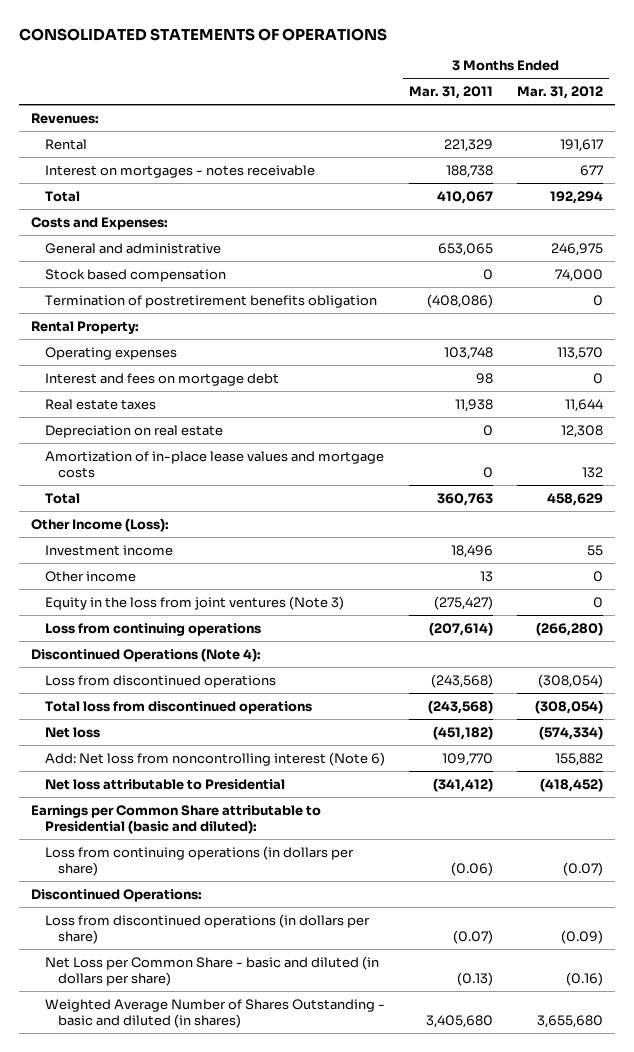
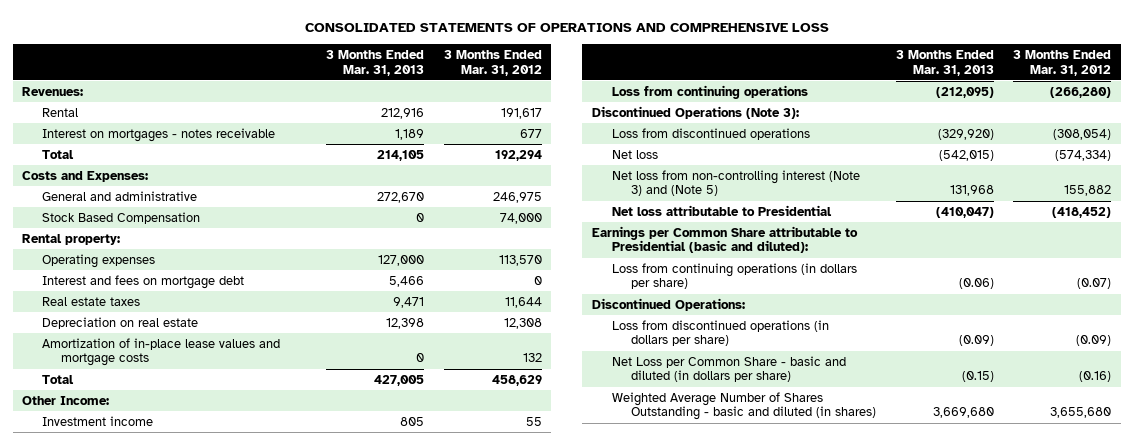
[19,27,388,41] CONSOLIDATED STATEMENTS OF OPERATIONS -> [304,22,829,32] CONSOLIDATED STATEMENTS OF OPERATIONS AND COMPREHENSIVE LOSS
[408,85,493,99] Mar. 31, 2011 -> none
none -> [325,49,424,76] 3 Months Ended Mar. 31, 2013
[44,294,377,308] Termination of postretirement benefits obligation -> none
[44,268,226,282] Stock based compensation -> [41,211,200,224] Stock Based Compensation
[31,320,140,334] Rental Property: -> [22,233,121,245] Rental property:
[31,517,170,532] Other Income (Loss): -> [22,395,110,405] Other Income:
[44,570,136,582] Other income -> none
[44,595,344,610] Equity in the loss from joint ventures (Note 3) -> none
[31,647,262,662] Discontinued Operations (Note 4): -> [592,105,800,119] Discontinued Operations (Note 3):
[44,700,312,714] Total loss from discontinued operations -> none
[44,751,385,766] Add: Net loss from noncontrolling interest (Note 6) -> [611,169,860,197] Net loss from non-controlling interest (Note 3) and (Note 5)

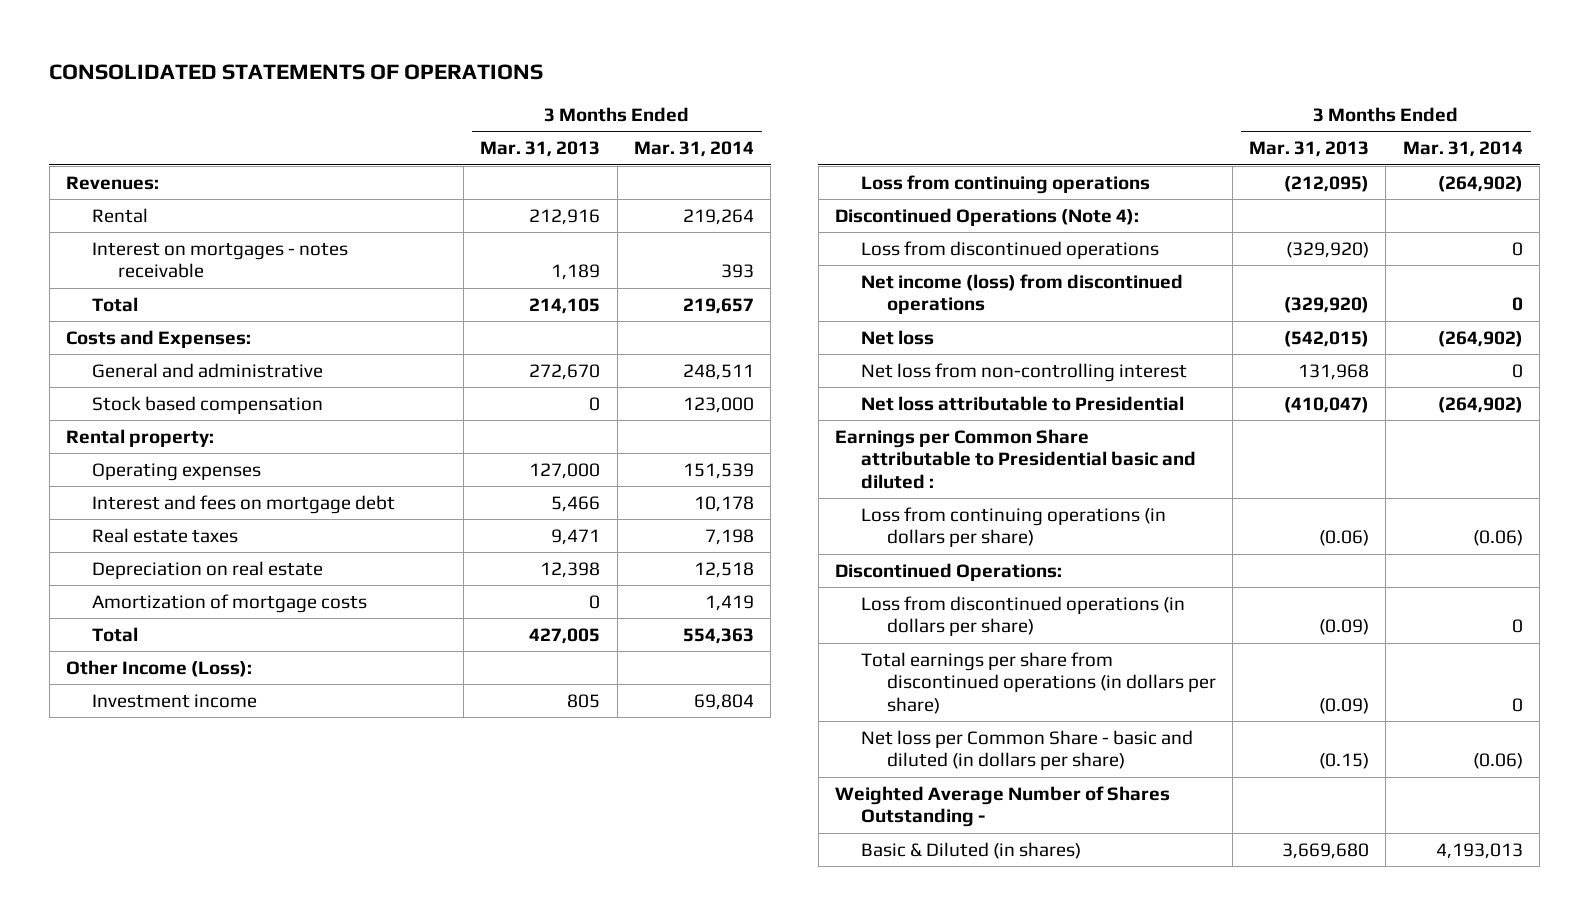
[304,22,829,32] CONSOLIDATED STATEMENTS OF OPERATIONS AND COMPREHENSIVE LOSS -> [49,63,544,80] CONSOLIDATED STATEMENTS OF OPERATIONS
[443,49,542,76] 3 Months Ended Mar. 31, 2012 -> none
none -> [633,141,754,158] Mar. 31, 2014
[41,211,200,224] Stock Based Compensation -> [92,395,324,414] Stock based compensation
[41,337,280,367] Amortization of in-place lease values and mortgage costs -> [92,593,368,613] Amortization of mortgage costs
[22,395,110,405] Other Income: -> [66,659,253,677] Other Income (Loss):
[592,105,800,119] Discontinued Operations (Note 3): -> [835,207,1140,226] Discontinued Operations (Note 4):
none -> [860,273,1183,315] Net income (loss) from discontinued operations
[611,169,860,197] Net loss from non-controlling interest (Note 3) and (Note 5) -> [860,362,1187,382] Net loss from non-controlling interest
[592,225,859,254] Earnings per Common Share attributable to Presidential (basic and diluted): -> [835,428,1196,489] Earnings per Common Share attributable to Presidential basic and diluted :
none -> [860,651,1216,714] Total earnings per share from discontinued operations (in dollars per share)
[611,355,846,383] Net Loss per Common Share - basic and diluted (in dollars per share) -> [860,729,1193,771] Net loss per Common Share - basic and diluted (in dollars per share)
none -> [835,785,1171,828] Weighted Average Number of Shares Outstanding -
[611,391,876,421] Weighted Average Number of Shares Outstanding - basic and diluted (in shares) -> [860,841,1081,859] Basic & Diluted (in shares)

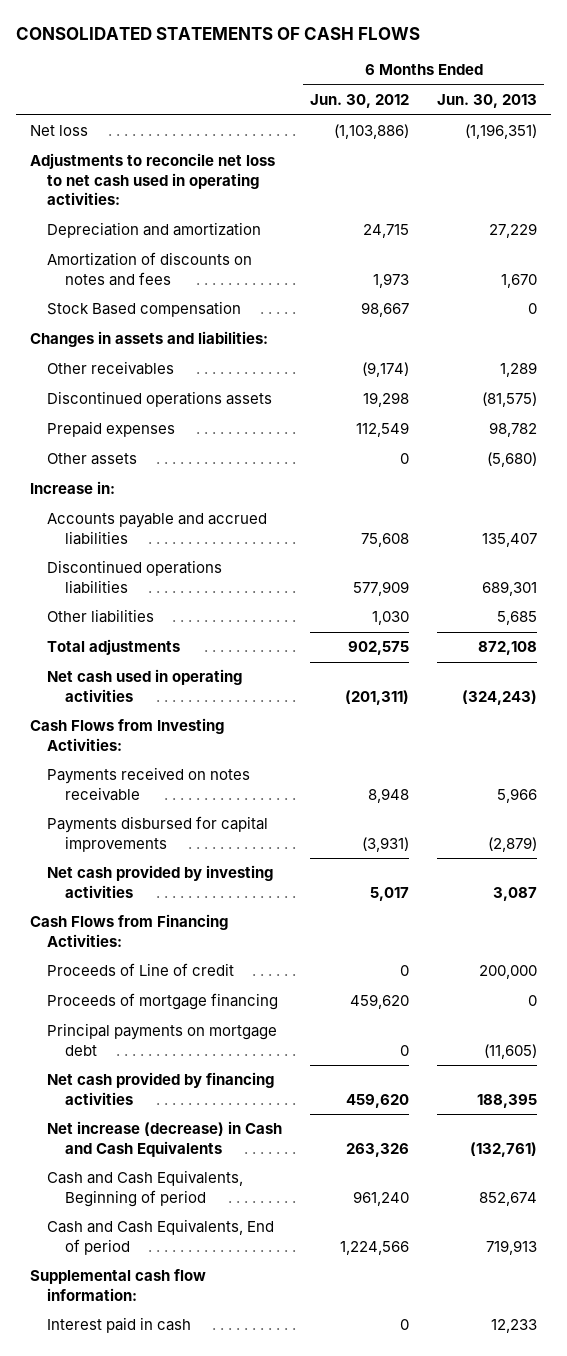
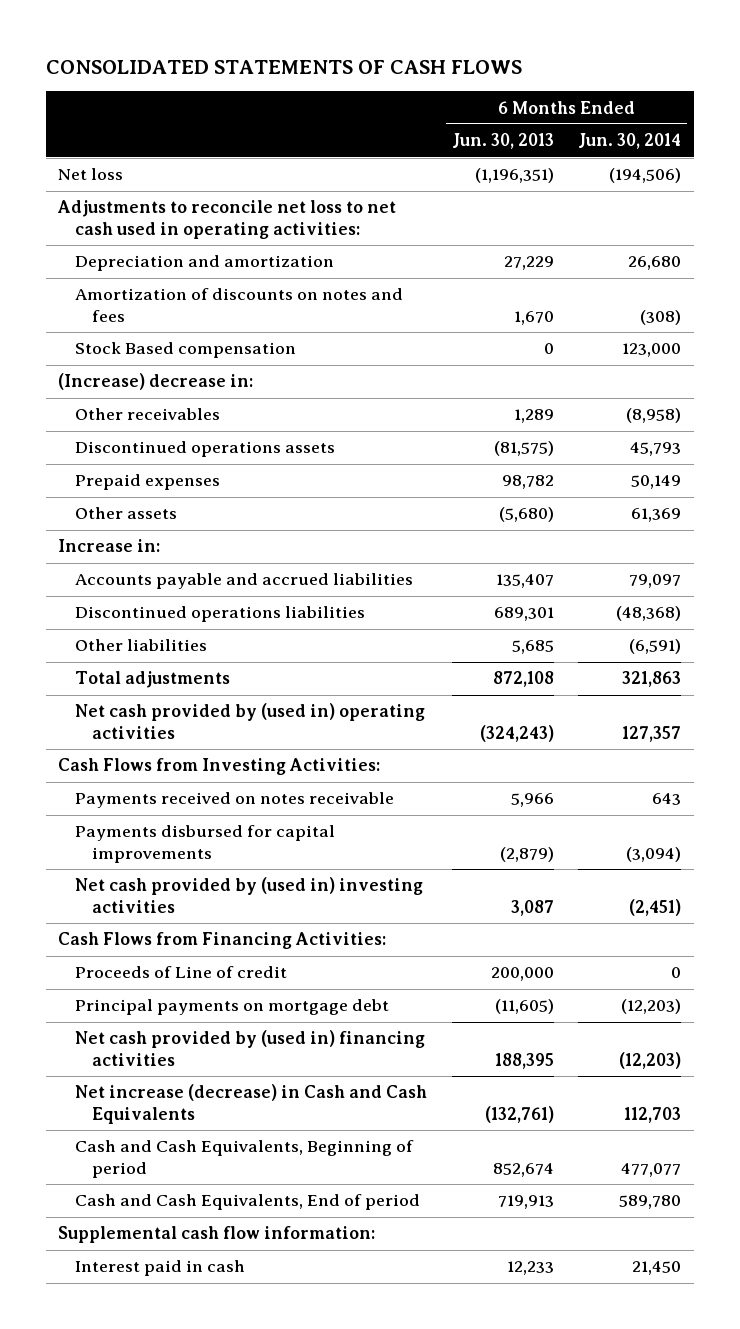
[310,94,410,109] Jun. 30, 2012 -> none
none -> [578,133,682,150] Jun. 30, 2014
[30,331,269,348] Changes in assets and liabilities: -> none
none -> [58,373,254,391] (Increase) decrease in:
[47,669,243,702] Net cash used in operating activities -> [75,703,426,739] Net cash provided by (used in) operating activities
[47,865,274,898] Net cash provided by investing activities -> [75,877,424,913] Net cash provided by (used in) investing activities
[47,993,279,1011] Proceeds of mortgage financing -> none
[47,1072,275,1105] Net cash provided by financing activities -> [75,1030,426,1066] Net cash provided by (used in) financing activities

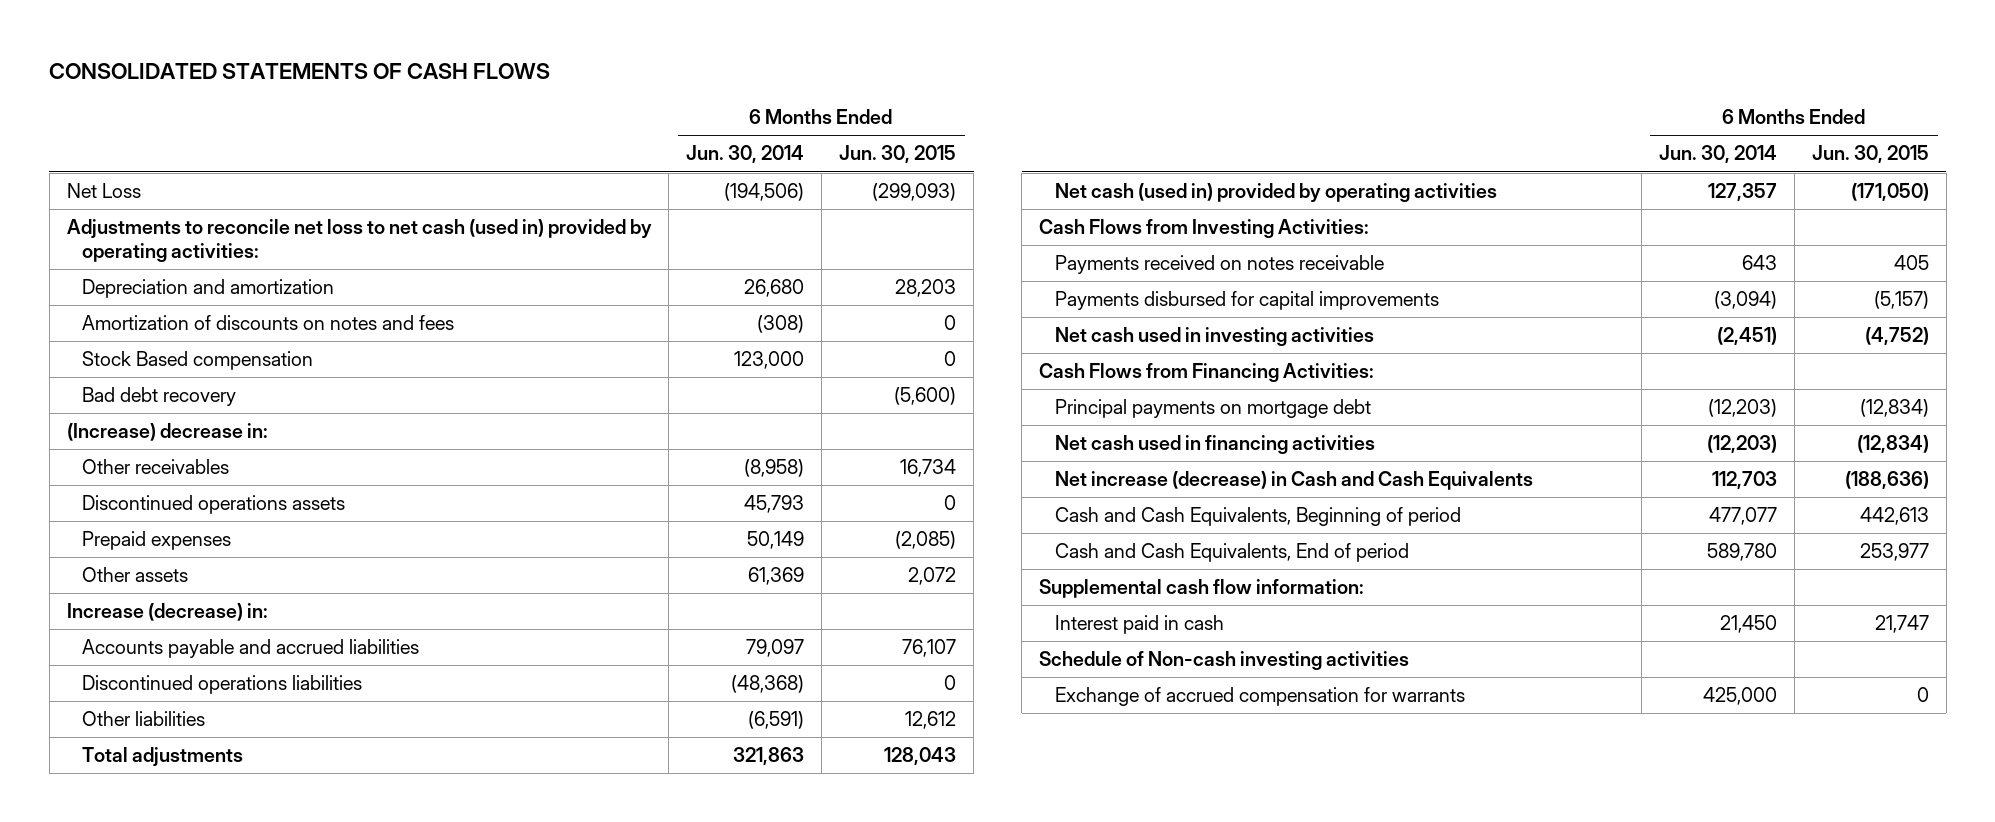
[451,133,554,150] Jun. 30, 2013 -> none
none -> [839,145,957,164] Jun. 30, 2015
[58,168,124,181] Net loss -> [66,183,141,199] Net Loss
[57,200,397,239] Adjustments to reconcile net loss to net cash used in operating activities: -> [66,219,652,262] Adjustments to reconcile net loss to net cash (used in) provided by operating activities:
none -> [81,387,236,407] Bad debt recovery
[58,539,161,553] Increase in: -> [66,603,268,622] Increase (decrease) in:
[75,703,426,739] Net cash provided by (used in) operating activities -> [1054,183,1497,203] Net cash (used in) provided by operating activities
[75,877,424,913] Net cash provided by (used in) investing activities -> [1054,327,1374,347] Net cash used in investing activities
[75,966,288,979] Proceeds of Line of credit -> none
[75,1030,426,1066] Net cash provided by (used in) financing activities -> [1054,435,1375,455] Net cash used in financing activities
none -> [1039,651,1410,671] Schedule of Non-cash investing activities
none -> [1054,687,1465,707] Exchange of accrued compensation for warrants

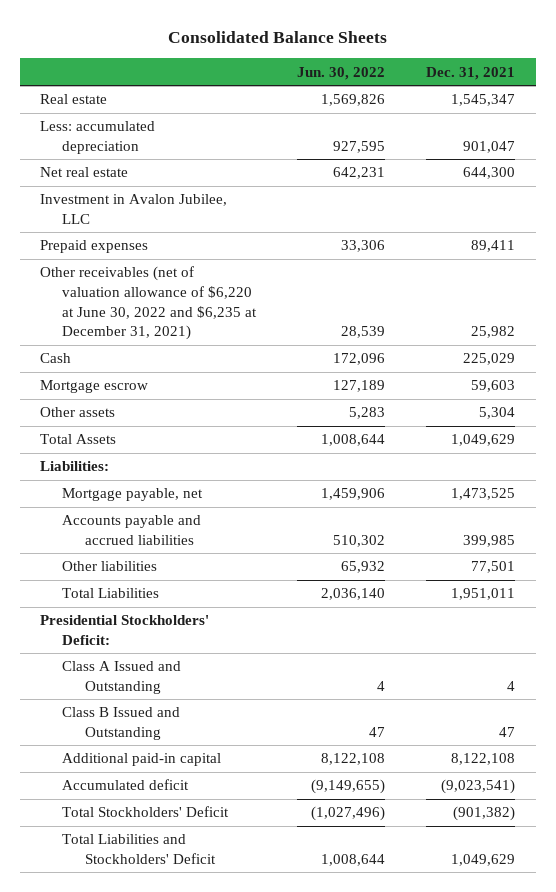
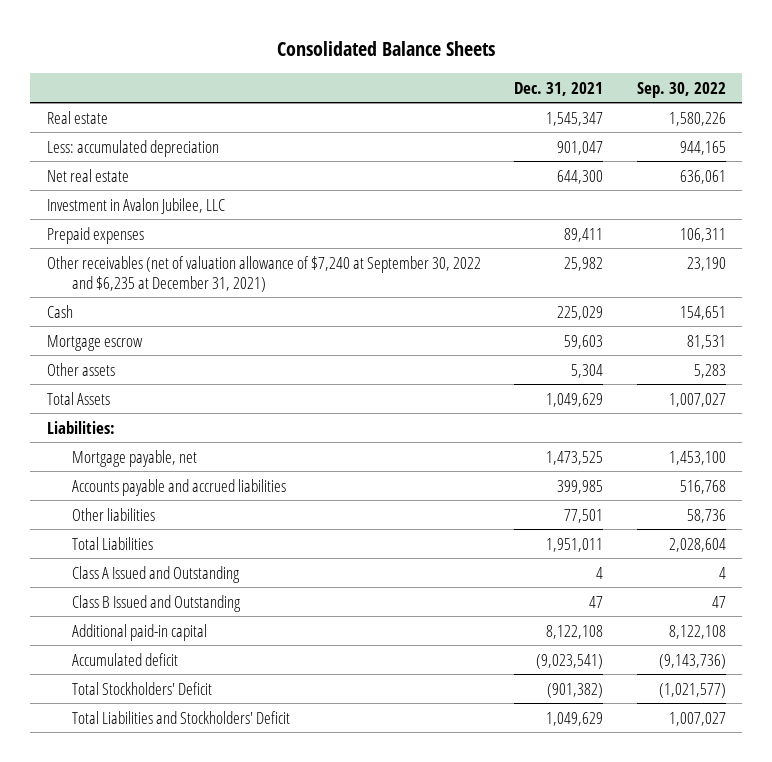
[297,66,386,80] Jun. 30, 2022 -> none
none -> [636,81,726,98] Sep. 30, 2022
[40,266,258,341] Other receivables (net of valuation allowance of $6,220 at June 30, 2022 and $6,235 at December 31, 2021) -> [46,255,481,292] Other receivables (net of valuation allowance of $7,240 at September 30, 2022 and $6,235 at December 31, 2021)
[40,615,210,645] Presidential Stockholders' Deficit: -> none

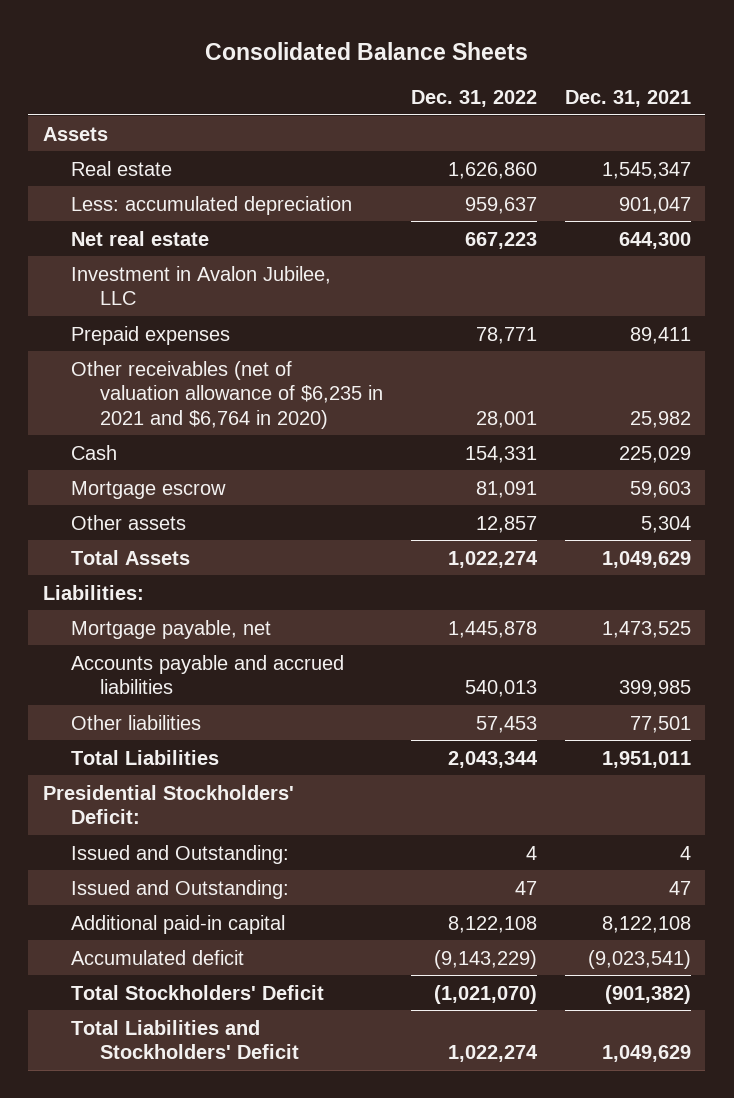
[636,81,726,98] Sep. 30, 2022 -> none
none -> [410,90,537,108] Dec. 31, 2022
none -> [42,126,108,141] Assets
[46,255,481,292] Other receivables (net of valuation allowance of $7,240 at September 30, 2022 and $6,235 at December 31, 2021) -> [71,360,383,429] Other receivables (net of valuation allowance of $6,235 in 2021 and $6,764 in 2020)
none -> [42,784,294,825] Presidential Stockholders' Deficit:
[72,565,241,583] Class A Issued and Outstanding -> [71,844,290,864] Issued and Outstanding:
[72,594,242,612] Class B Issued and Outstanding -> [71,879,290,899] Issued and Outstanding:

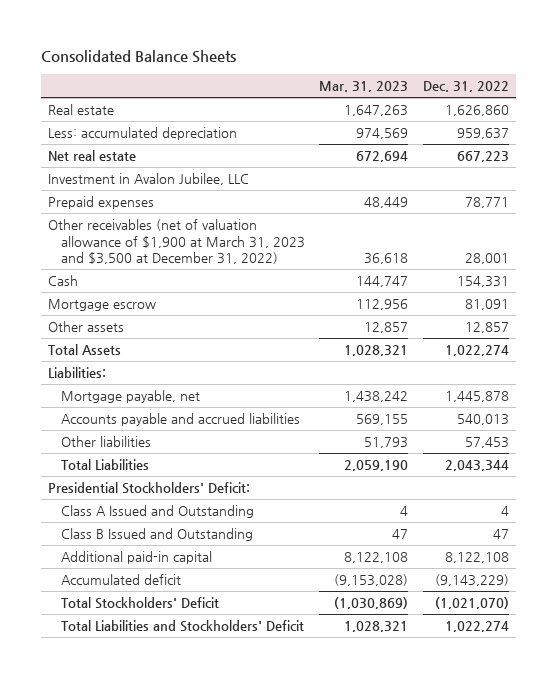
[565,90,692,108] Dec. 31, 2021 -> none
none -> [319,81,409,93] Mar. 31, 2023
[42,126,108,141] Assets -> none
[71,360,383,429] Other receivables (net of valuation allowance of $6,235 in 2021 and $6,764 in 2020) -> [48,219,305,265] Other receivables (net of valuation allowance of $1,900 at March 31, 2023 and $3,500 at December 31, 2022)
[71,844,290,864] Issued and Outstanding: -> [60,505,254,519] Class A Issued and Outstanding
[71,879,290,899] Issued and Outstanding: -> [60,528,253,542] Class B Issued and Outstanding

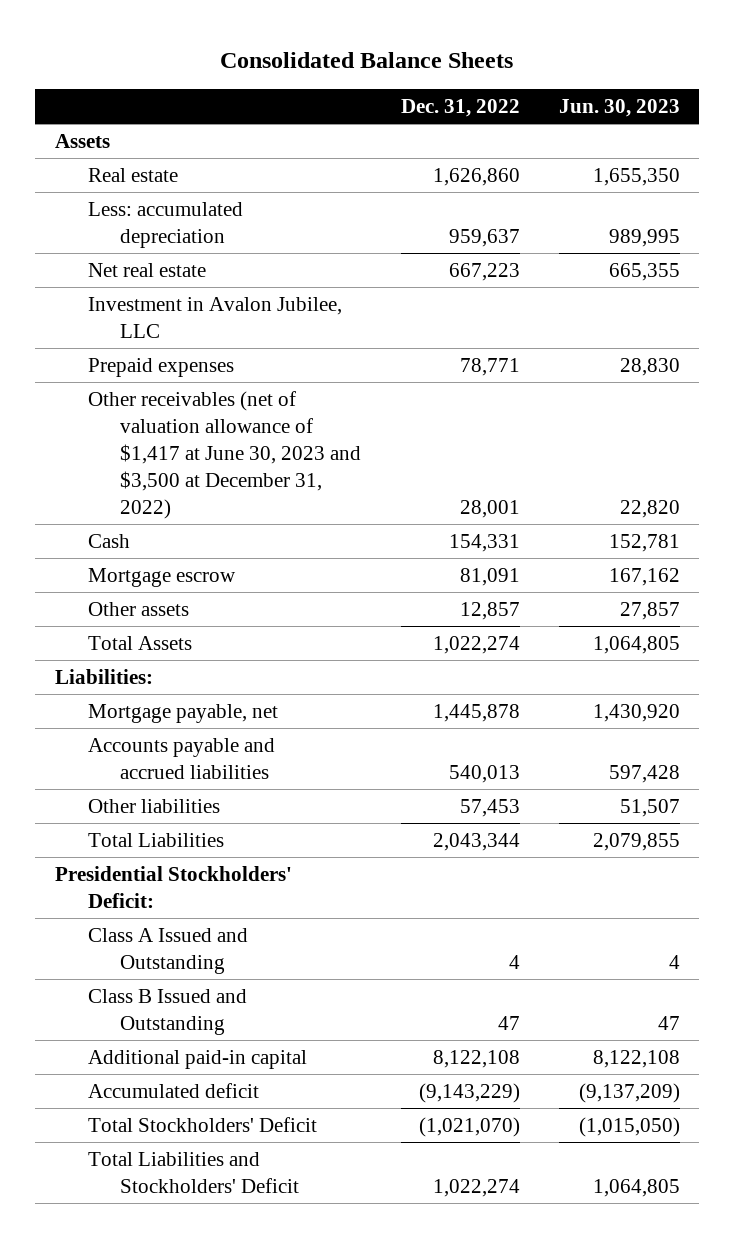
[319,81,409,93] Mar. 31, 2023 -> none
none -> [558,98,680,117] Jun. 30, 2023
none -> [55,134,111,149] Assets
[48,219,305,265] Other receivables (net of valuation allowance of $1,900 at March 31, 2023 and $3,500 at December 31, 2022) -> [87,391,362,519] Other receivables (net of valuation allowance of $1,417 at June 30, 2023 and $3,500 at December 31, 2022)

